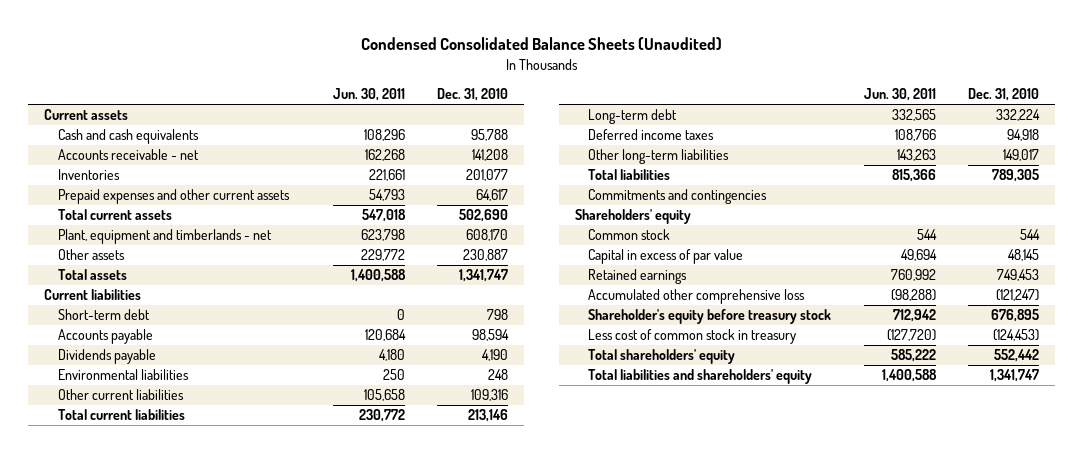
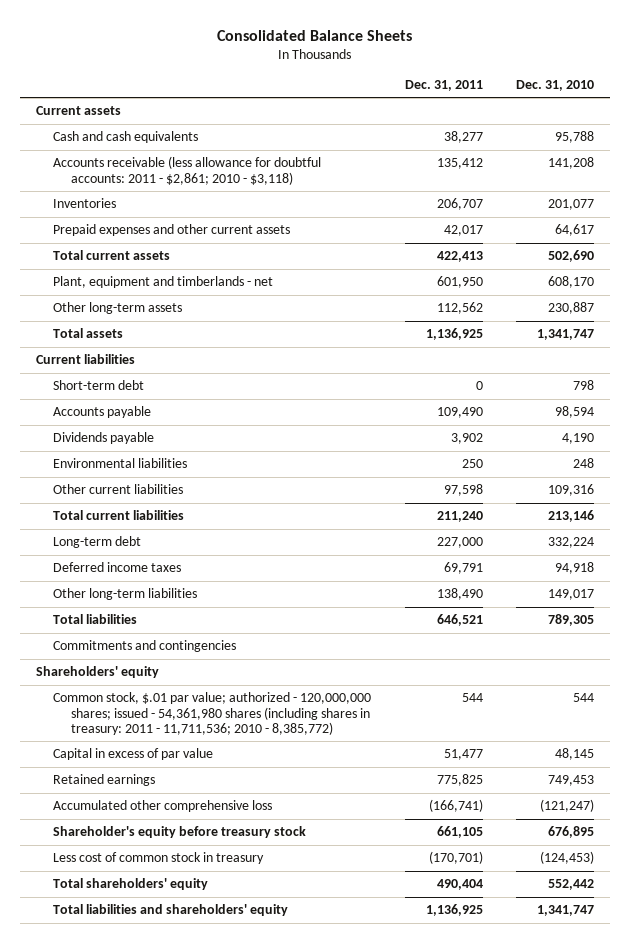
[360,37,722,51] Condensed Consolidated Balance Sheets (Unaudited) -> [217,29,413,41] Consolidated Balance Sheets
[332,88,405,102] Jun. 30, 2011 -> none
none -> [404,79,483,91] Dec. 31, 2011
[57,149,199,161] Accounts receivable - net -> [53,156,322,185] Accounts receivable (less allowance for doubtful accounts: 2011 - $2,861; 2010 - $3,118)
[57,249,125,261] Other assets -> [53,302,183,315] Other long-term assets
[588,229,671,241] Common stock -> [53,692,372,735] Common stock, $.01 par value; authorized - 120,000,000 shares; issued - 54,361,980 shares (including shares in treasury: 2011 - 11,711,536; 2010 - 8,385,772)

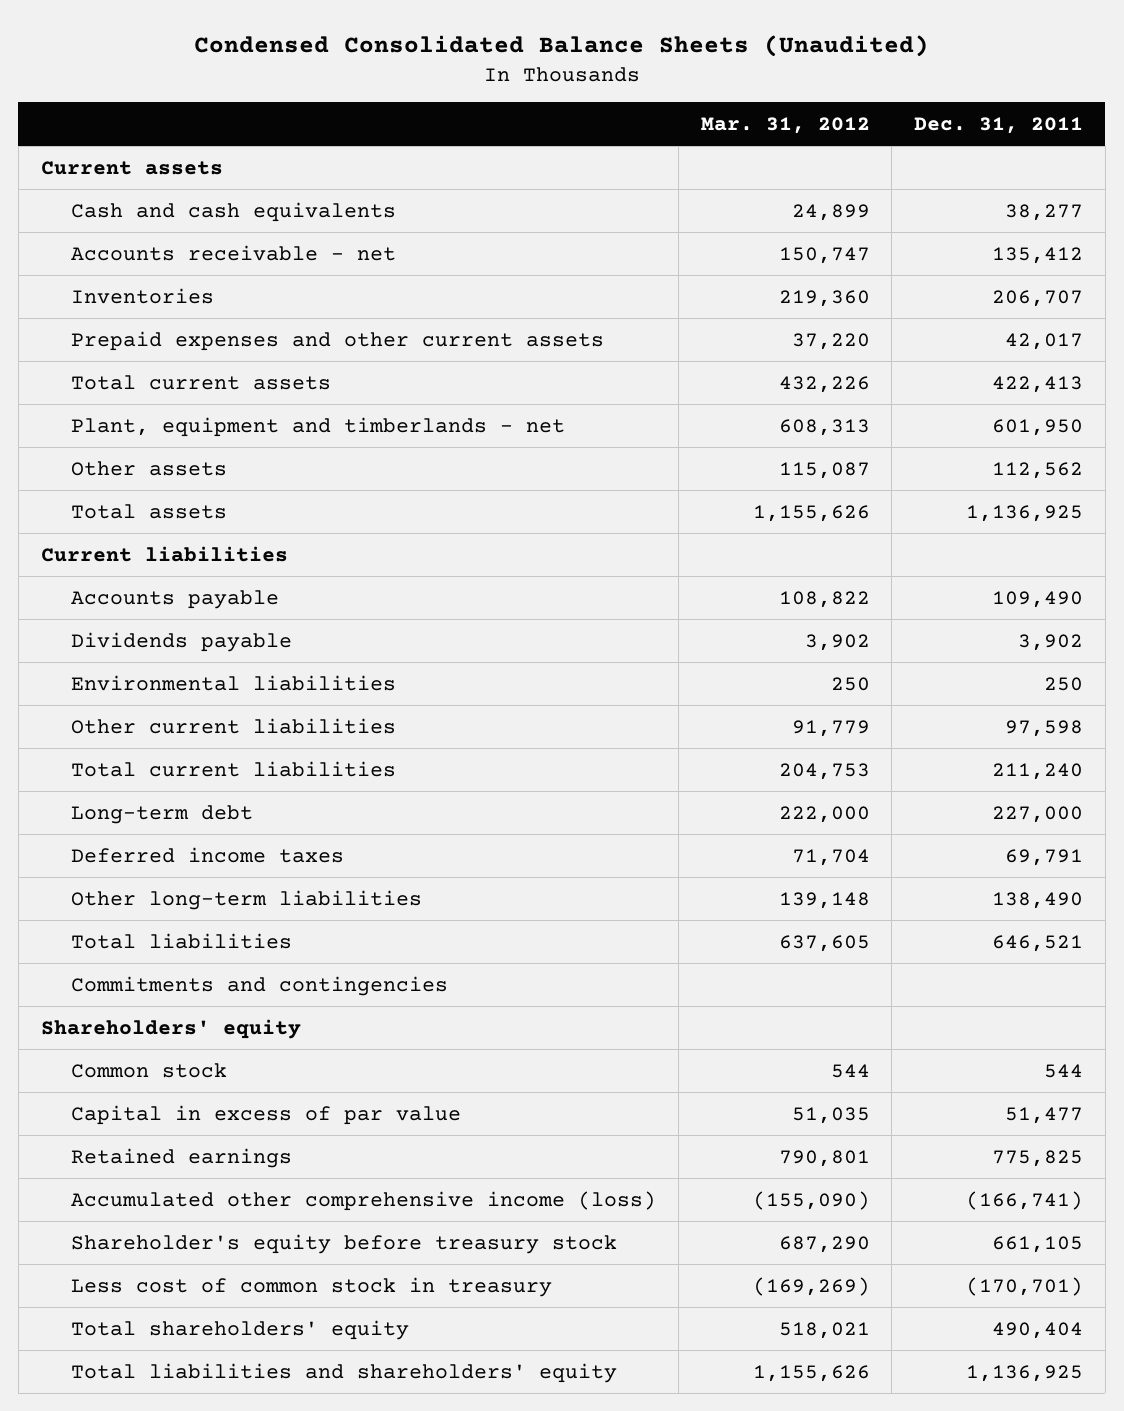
[217,29,413,41] Consolidated Balance Sheets -> [193,34,929,57] Condensed Consolidated Balance Sheets (Unaudited)
[515,79,594,91] Dec. 31, 2010 -> none
none -> [700,116,870,134] Mar. 31, 2012
[53,156,322,185] Accounts receivable (less allowance for doubtful accounts: 2011 - $2,861; 2010 - $3,118) -> [71,244,397,261] Accounts receivable - net
[53,302,183,315] Other long-term assets -> [71,460,228,476] Other assets
[53,380,145,391] Short-term debt -> none
[53,692,372,735] Common stock, $.01 par value; authorized - 120,000,000 shares; issued - 54,361,980 shares (including shares in treasury: 2011 - 11,711,536; 2010 - 8,385,772) -> [71,1062,228,1078] Common stock
[53,800,273,813] Accumulated other comprehensive loss -> [71,1190,657,1211] Accumulated other comprehensive income (loss)

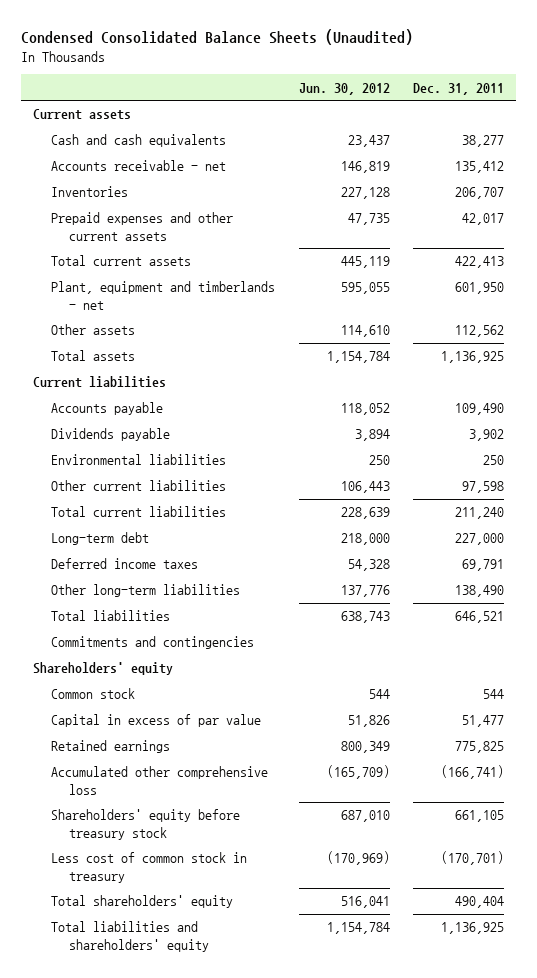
[700,116,870,134] Mar. 31, 2012 -> none
none -> [298,82,390,95] Jun. 30, 2012
[71,1190,657,1211] Accumulated other comprehensive income (loss) -> [51,766,269,795] Accumulated other comprehensive loss
[71,1233,618,1254] Shareholder's equity before treasury stock -> [51,809,241,840] Shareholders' equity before treasury stock

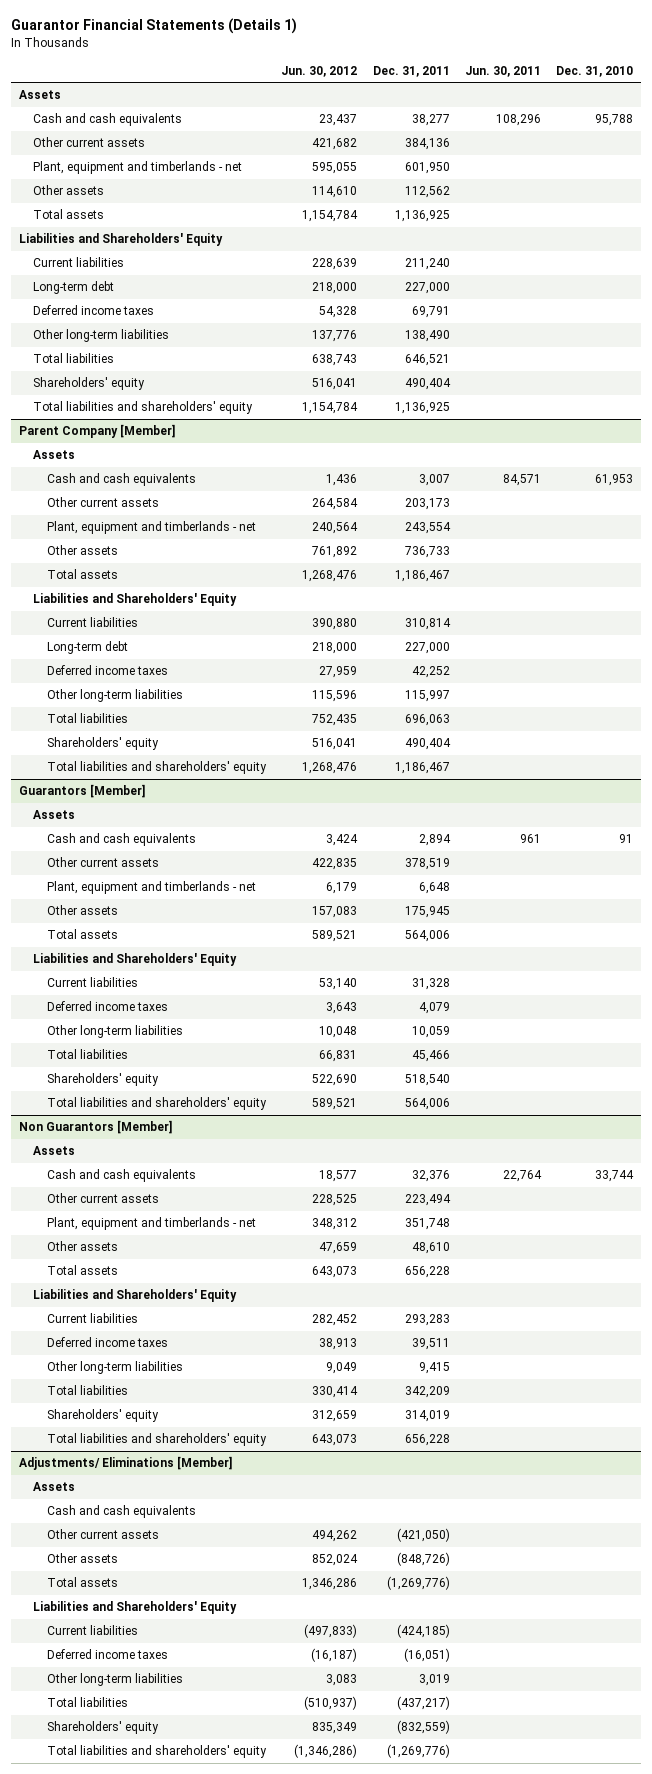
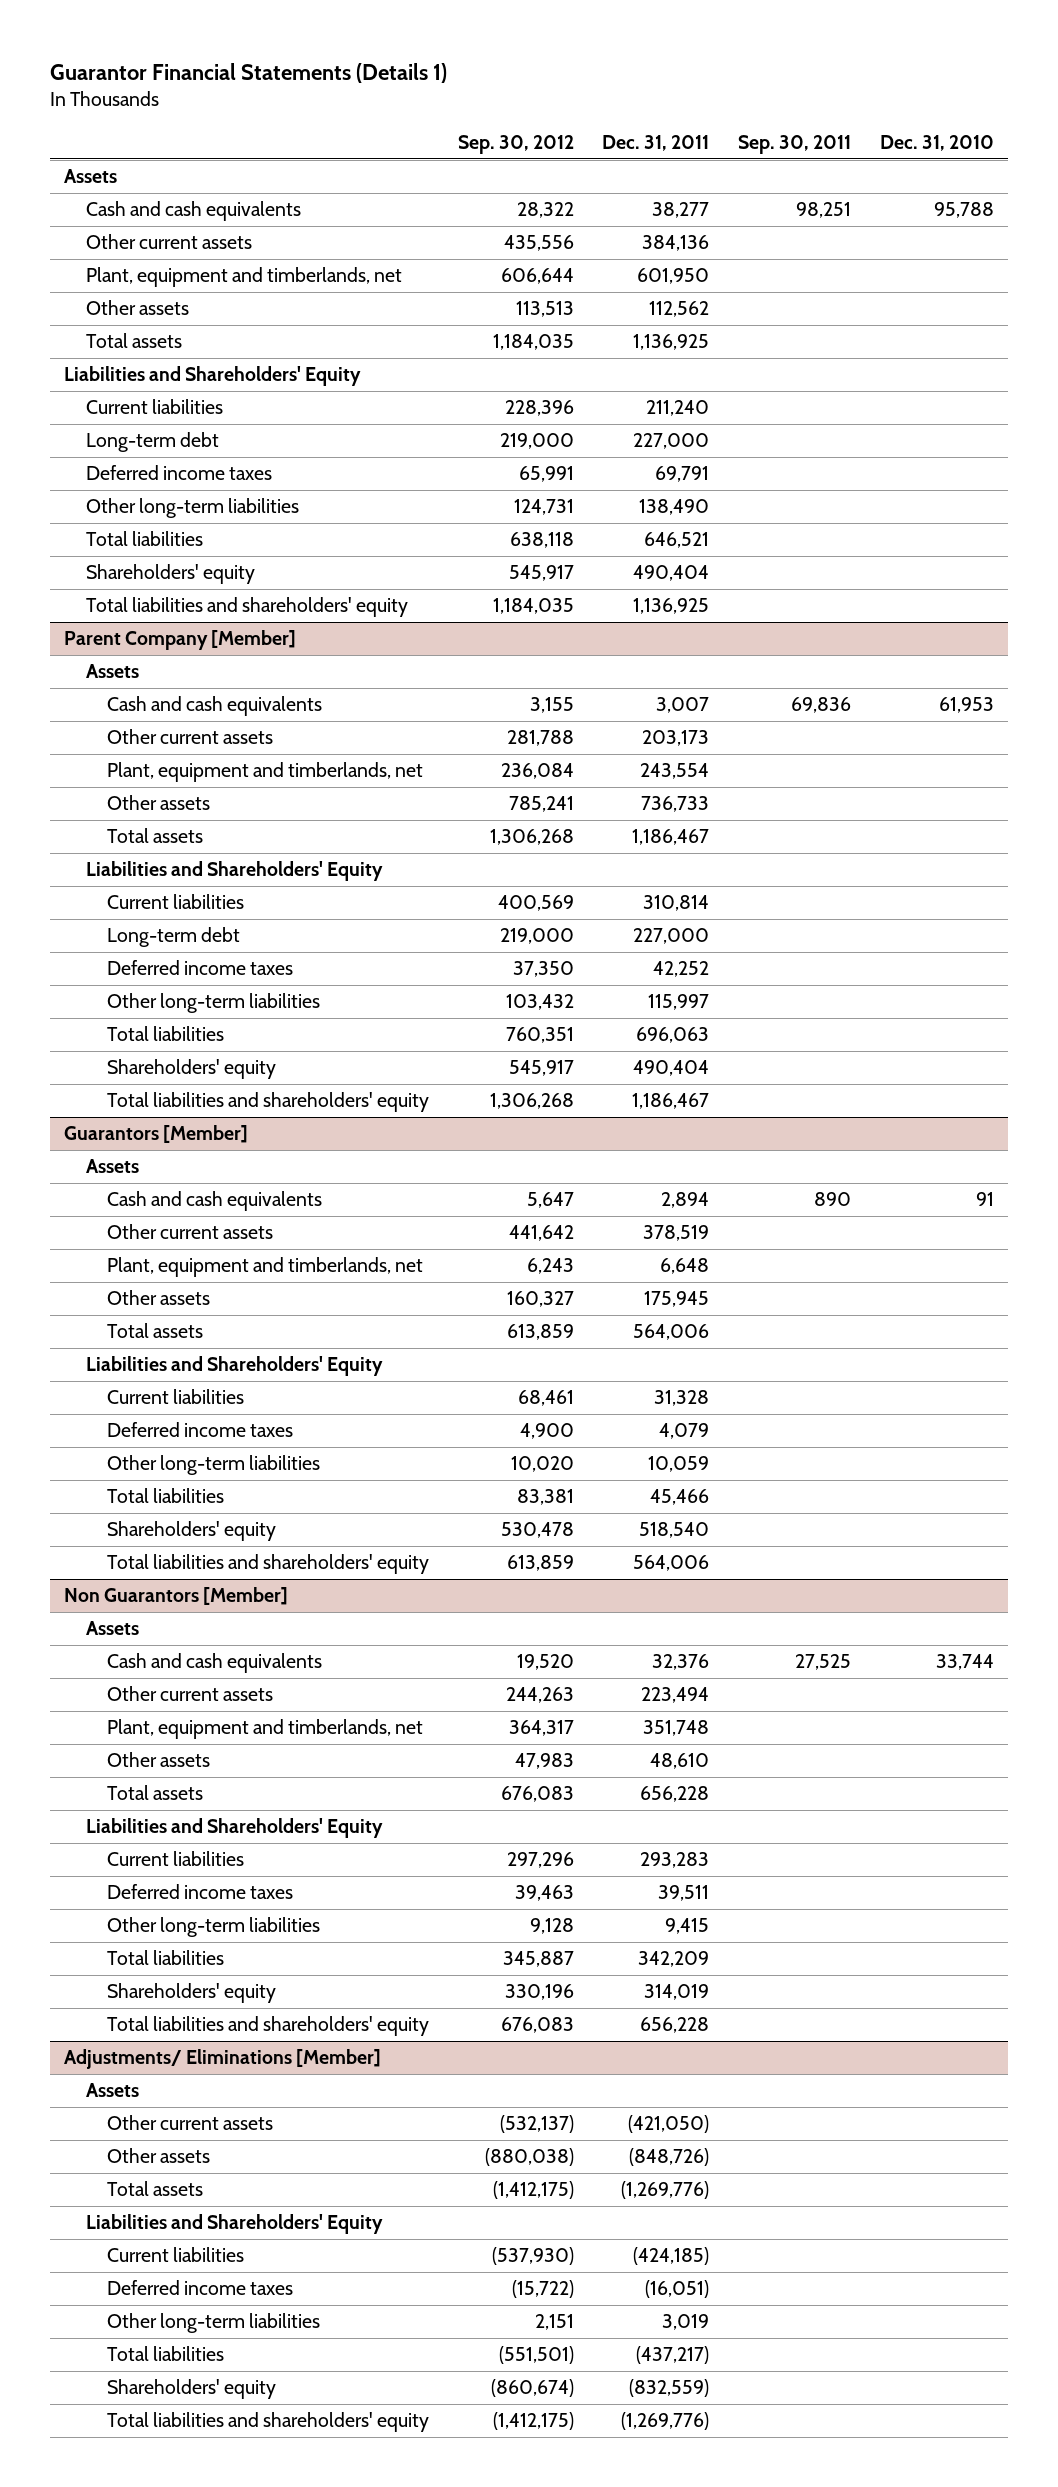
[281,65,358,77] Jun. 30, 2012 -> none
[464,65,541,77] Jun. 30, 2011 -> none
none -> [457,134,574,154] Sep. 30, 2012
none -> [738,134,852,154] Sep. 30, 2011
[33,161,243,175] Plant, equipment and timberlands - net -> [85,267,402,288] Plant, equipment and timberlands, net
[47,521,257,535] Plant, equipment and timberlands - net -> [107,762,424,783] Plant, equipment and timberlands, net
[47,881,257,895] Plant, equipment and timberlands - net -> [107,1257,424,1278] Plant, equipment and timberlands, net
[47,1217,257,1231] Plant, equipment and timberlands - net -> [107,1719,424,1740] Plant, equipment and timberlands, net
[47,1505,197,1519] Cash and cash equivalents -> none

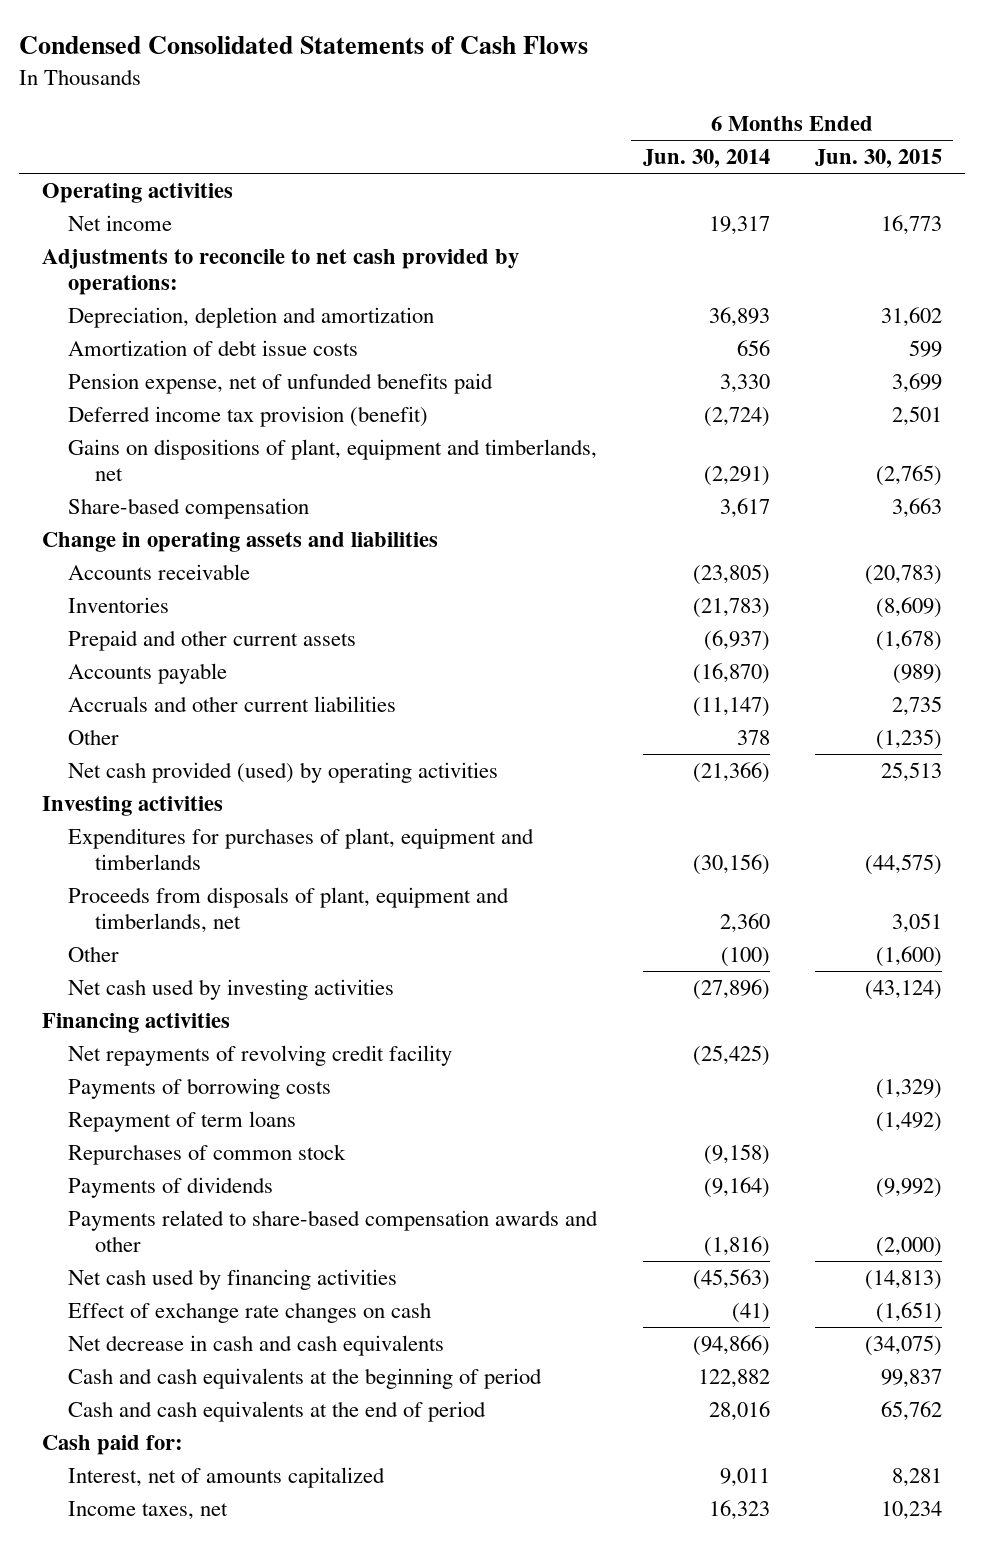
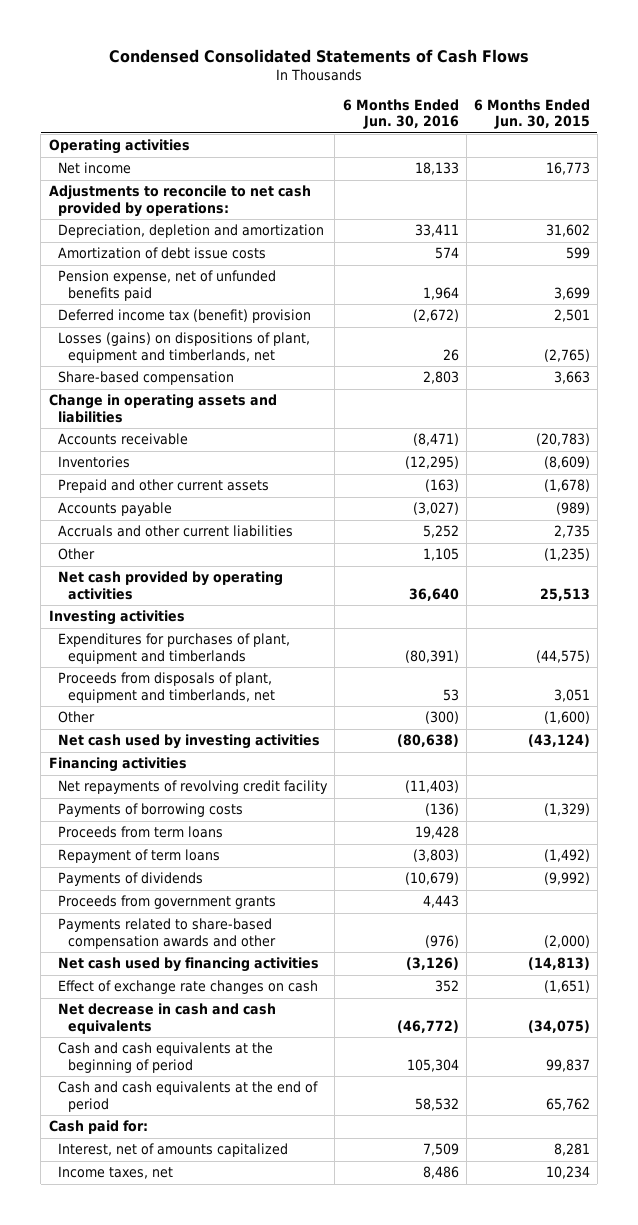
[642,148,770,168] Jun. 30, 2014 -> none
none -> [342,98,459,130] 6 Months Ended Jun. 30, 2016
[68,405,429,427] Deferred income tax provision (benefit) -> [58,309,312,324] Deferred income tax (benefit) provision
[68,438,598,482] Gains on dispositions of plant, equipment and timberlands, net -> [58,332,311,363] Losses (gains) on dispositions of plant, equipment and timberlands, net
[68,761,499,783] Net cash provided (used) by operating activities -> [58,571,284,600] Net cash provided by operating activities
none -> [58,826,224,839] Proceeds from term loans
[68,1143,347,1165] Repurchases of common stock -> none
none -> [58,895,277,910] Proceeds from government grants

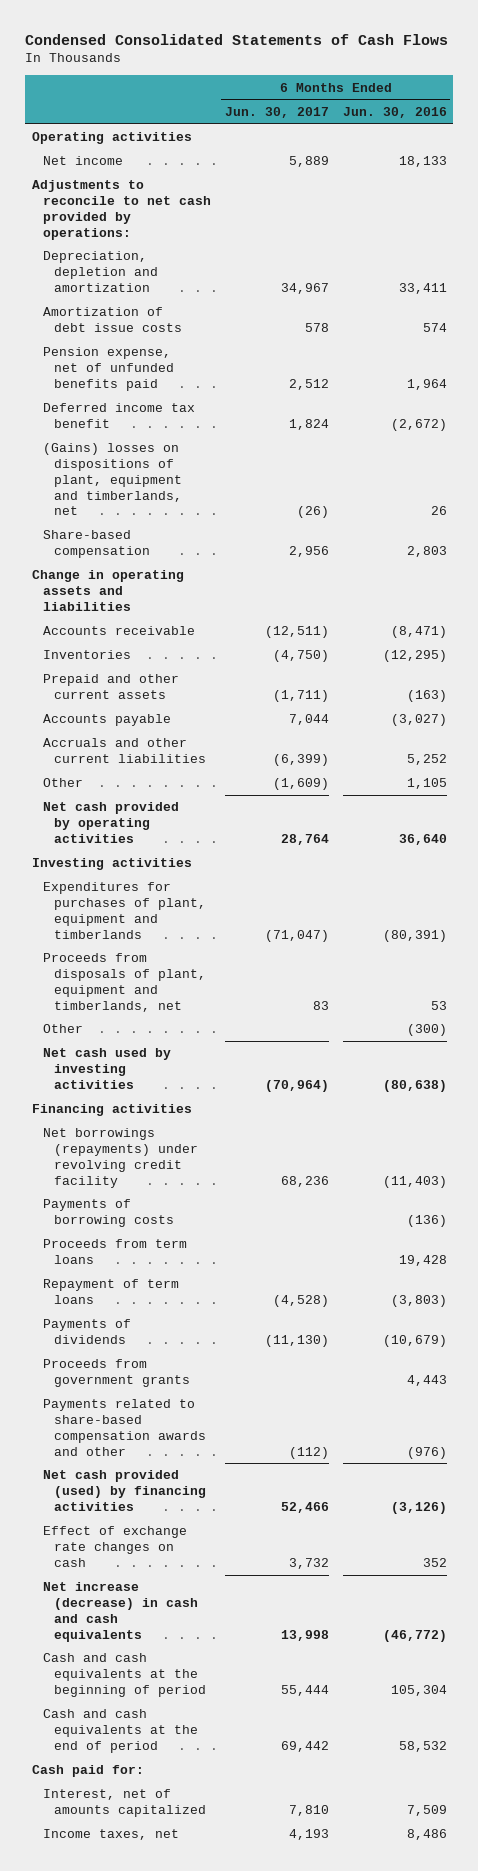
[473,98,590,130] 6 Months Ended Jun. 30, 2015 -> none
none -> [224,107,329,119] Jun. 30, 2017
[58,309,312,324] Deferred income tax (benefit) provision -> [43,403,196,429] Deferred income tax benefit
[58,332,311,363] Losses (gains) on dispositions of plant, equipment and timberlands, net -> [43,443,183,516] (Gains) losses on dispositions of plant, equipment and timberlands, net
[58,780,329,795] Net repayments of revolving credit facility -> [43,1128,199,1188] Net borrowings (repayments) under revolving credit facility
[58,957,320,973] Net cash used by financing activities -> [43,1470,207,1511] Net cash provided (used) by financing activities
[58,1003,277,1034] Net decrease in cash and cash equivalents -> [43,1582,199,1642] Net increase (decrease) in cash and cash equivalents

